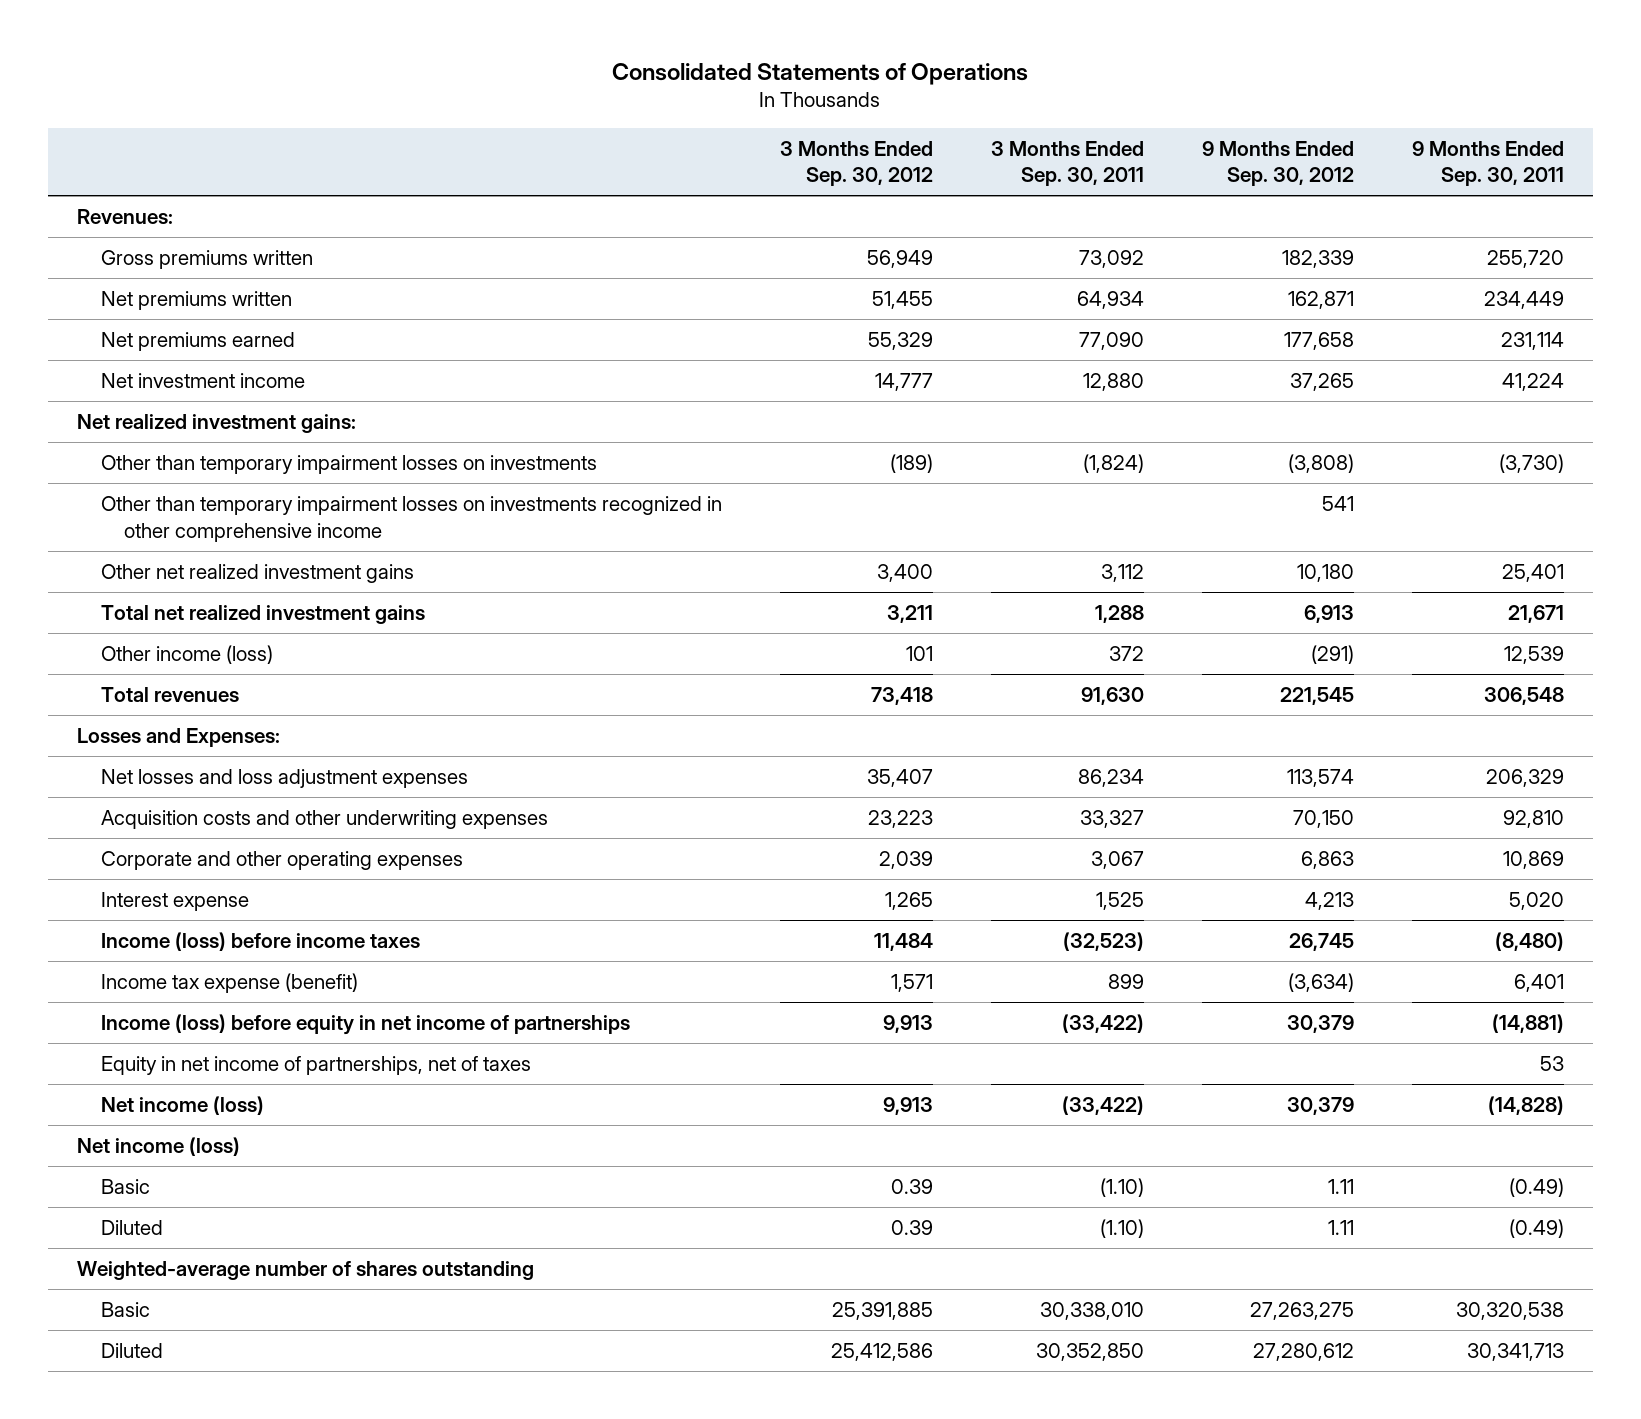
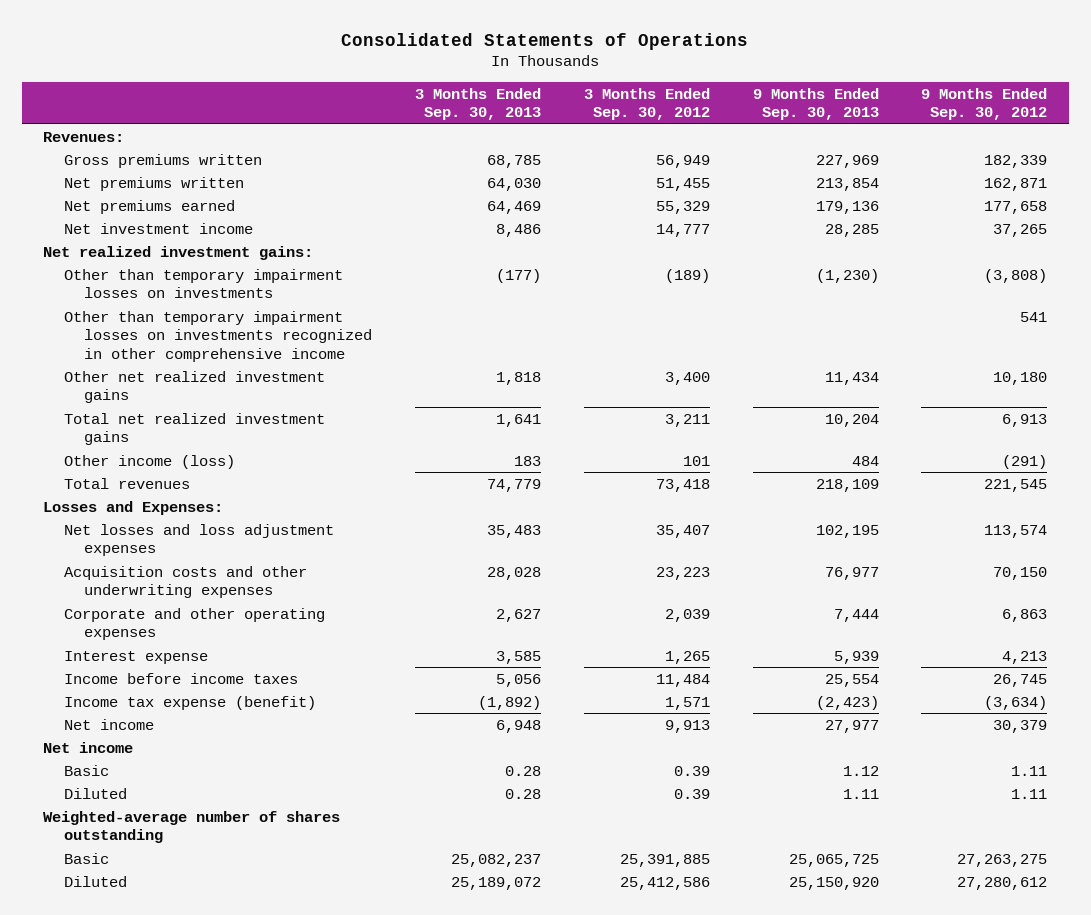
[990,140,1144,187] 3 Months Ended Sep. 30, 2011 -> none
[1412,140,1565,187] 9 Months Ended Sep. 30, 2011 -> none
none -> [414,87,541,121] 3 Months Ended Sep. 30, 2013
none -> [752,87,879,121] 9 Months Ended Sep. 30, 2013
[100,931,420,951] Income (loss) before income taxes -> [63,672,298,684] Income before income taxes
[100,1013,630,1035] Income (loss) before equity in net income of partnerships -> none
[100,1055,531,1075] Equity in net income of partnerships, net of taxes -> none
[100,1095,264,1115] Net income (loss) -> [63,718,154,730] Net income
[76,1136,240,1156] Net income (loss) -> [43,741,134,753] Net income

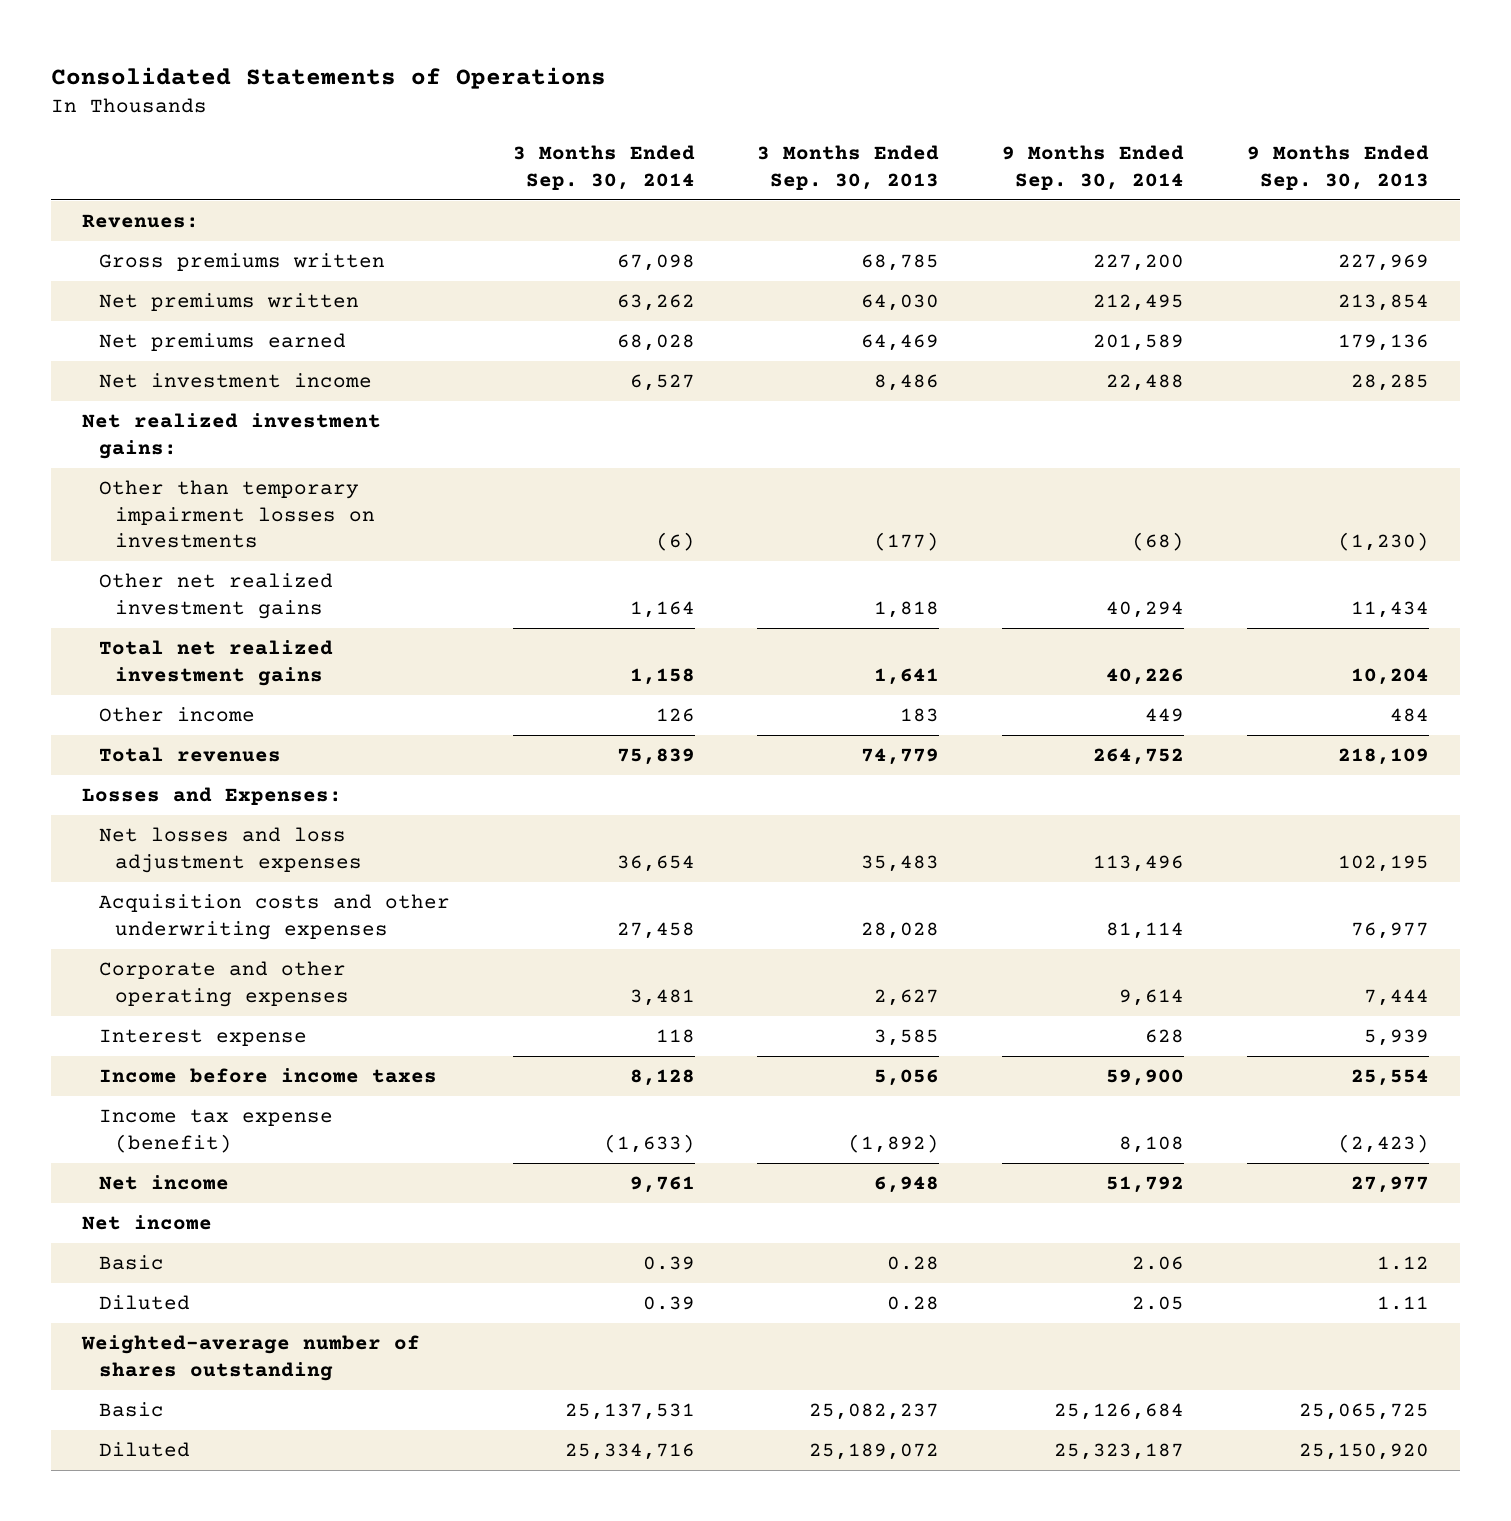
[583,87,710,121] 3 Months Ended Sep. 30, 2012 -> none
[921,87,1048,121] 9 Months Ended Sep. 30, 2012 -> none
none -> [512,145,695,191] 3 Months Ended Sep. 30, 2014
none -> [1002,145,1185,191] 9 Months Ended Sep. 30, 2014
[63,310,372,362] Other than temporary impairment losses on investments recognized in other comprehensive income -> none
[63,454,235,469] Other income (loss) -> [98,707,255,723] Other income

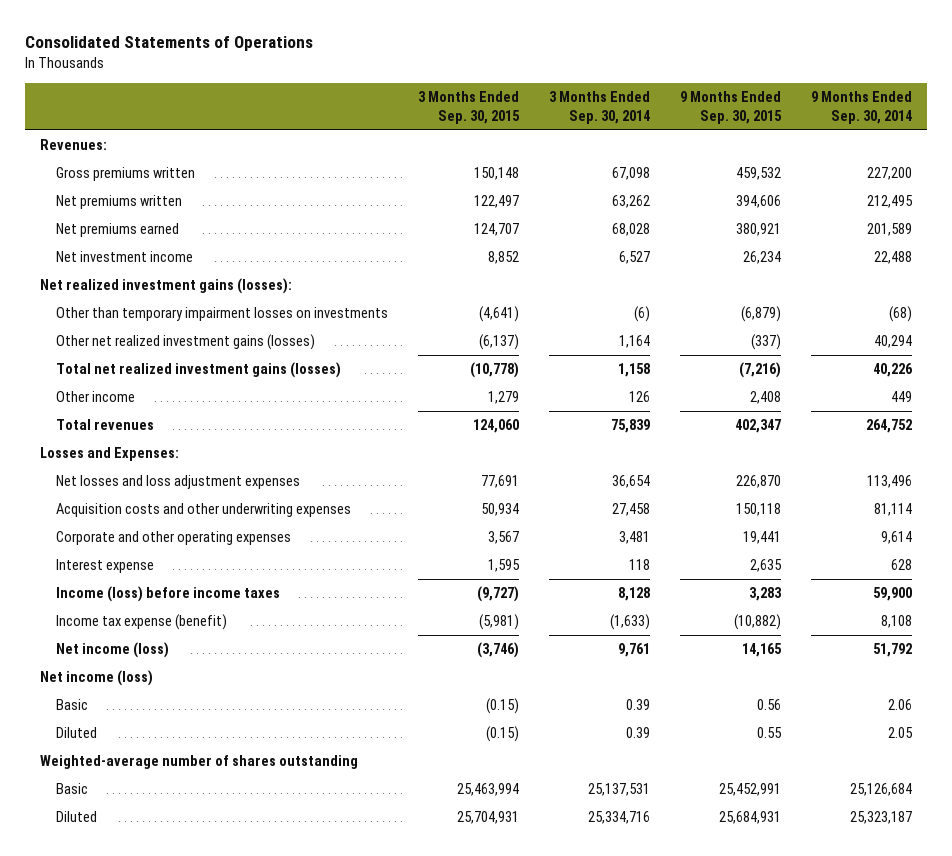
[757,145,940,191] 3 Months Ended Sep. 30, 2013 -> none
[1246,145,1429,191] 9 Months Ended Sep. 30, 2013 -> none
none -> [417,90,520,124] 3 Months Ended Sep. 30, 2015
none -> [680,90,783,124] 9 Months Ended Sep. 30, 2015
[82,413,382,459] Net realized investment gains: -> [40,278,293,295] Net realized investment gains (losses):
[98,573,333,619] Other net realized investment gains -> [55,334,315,351] Other net realized investment gains (losses)
[98,640,333,686] Total net realized investment gains -> [55,362,341,379] Total net realized investment gains (losses)
[98,1068,437,1084] Income before income taxes -> [55,586,280,603] Income (loss) before income taxes
[98,1175,229,1191] Net income -> [55,642,169,659] Net income (loss)
[82,1215,213,1231] Net income -> [40,670,154,687] Net income (loss)

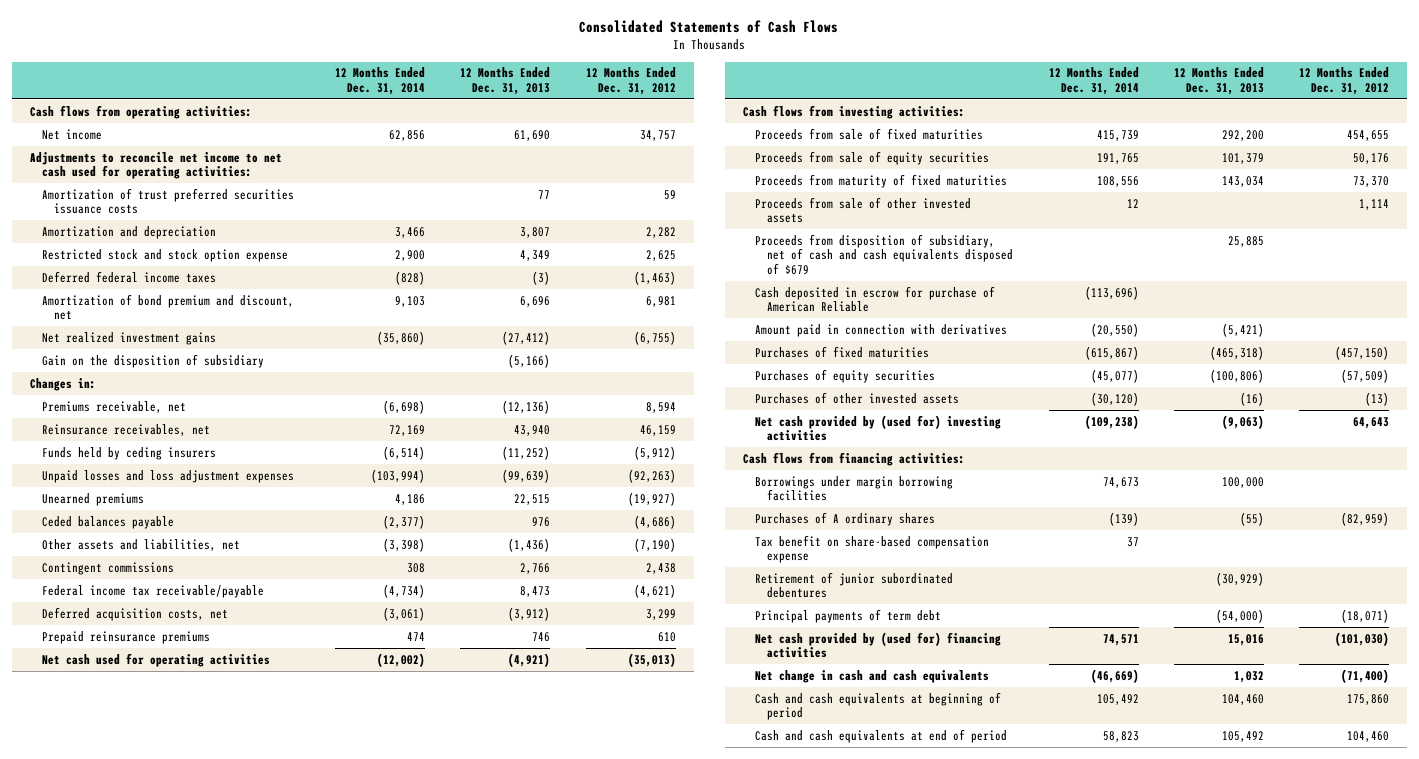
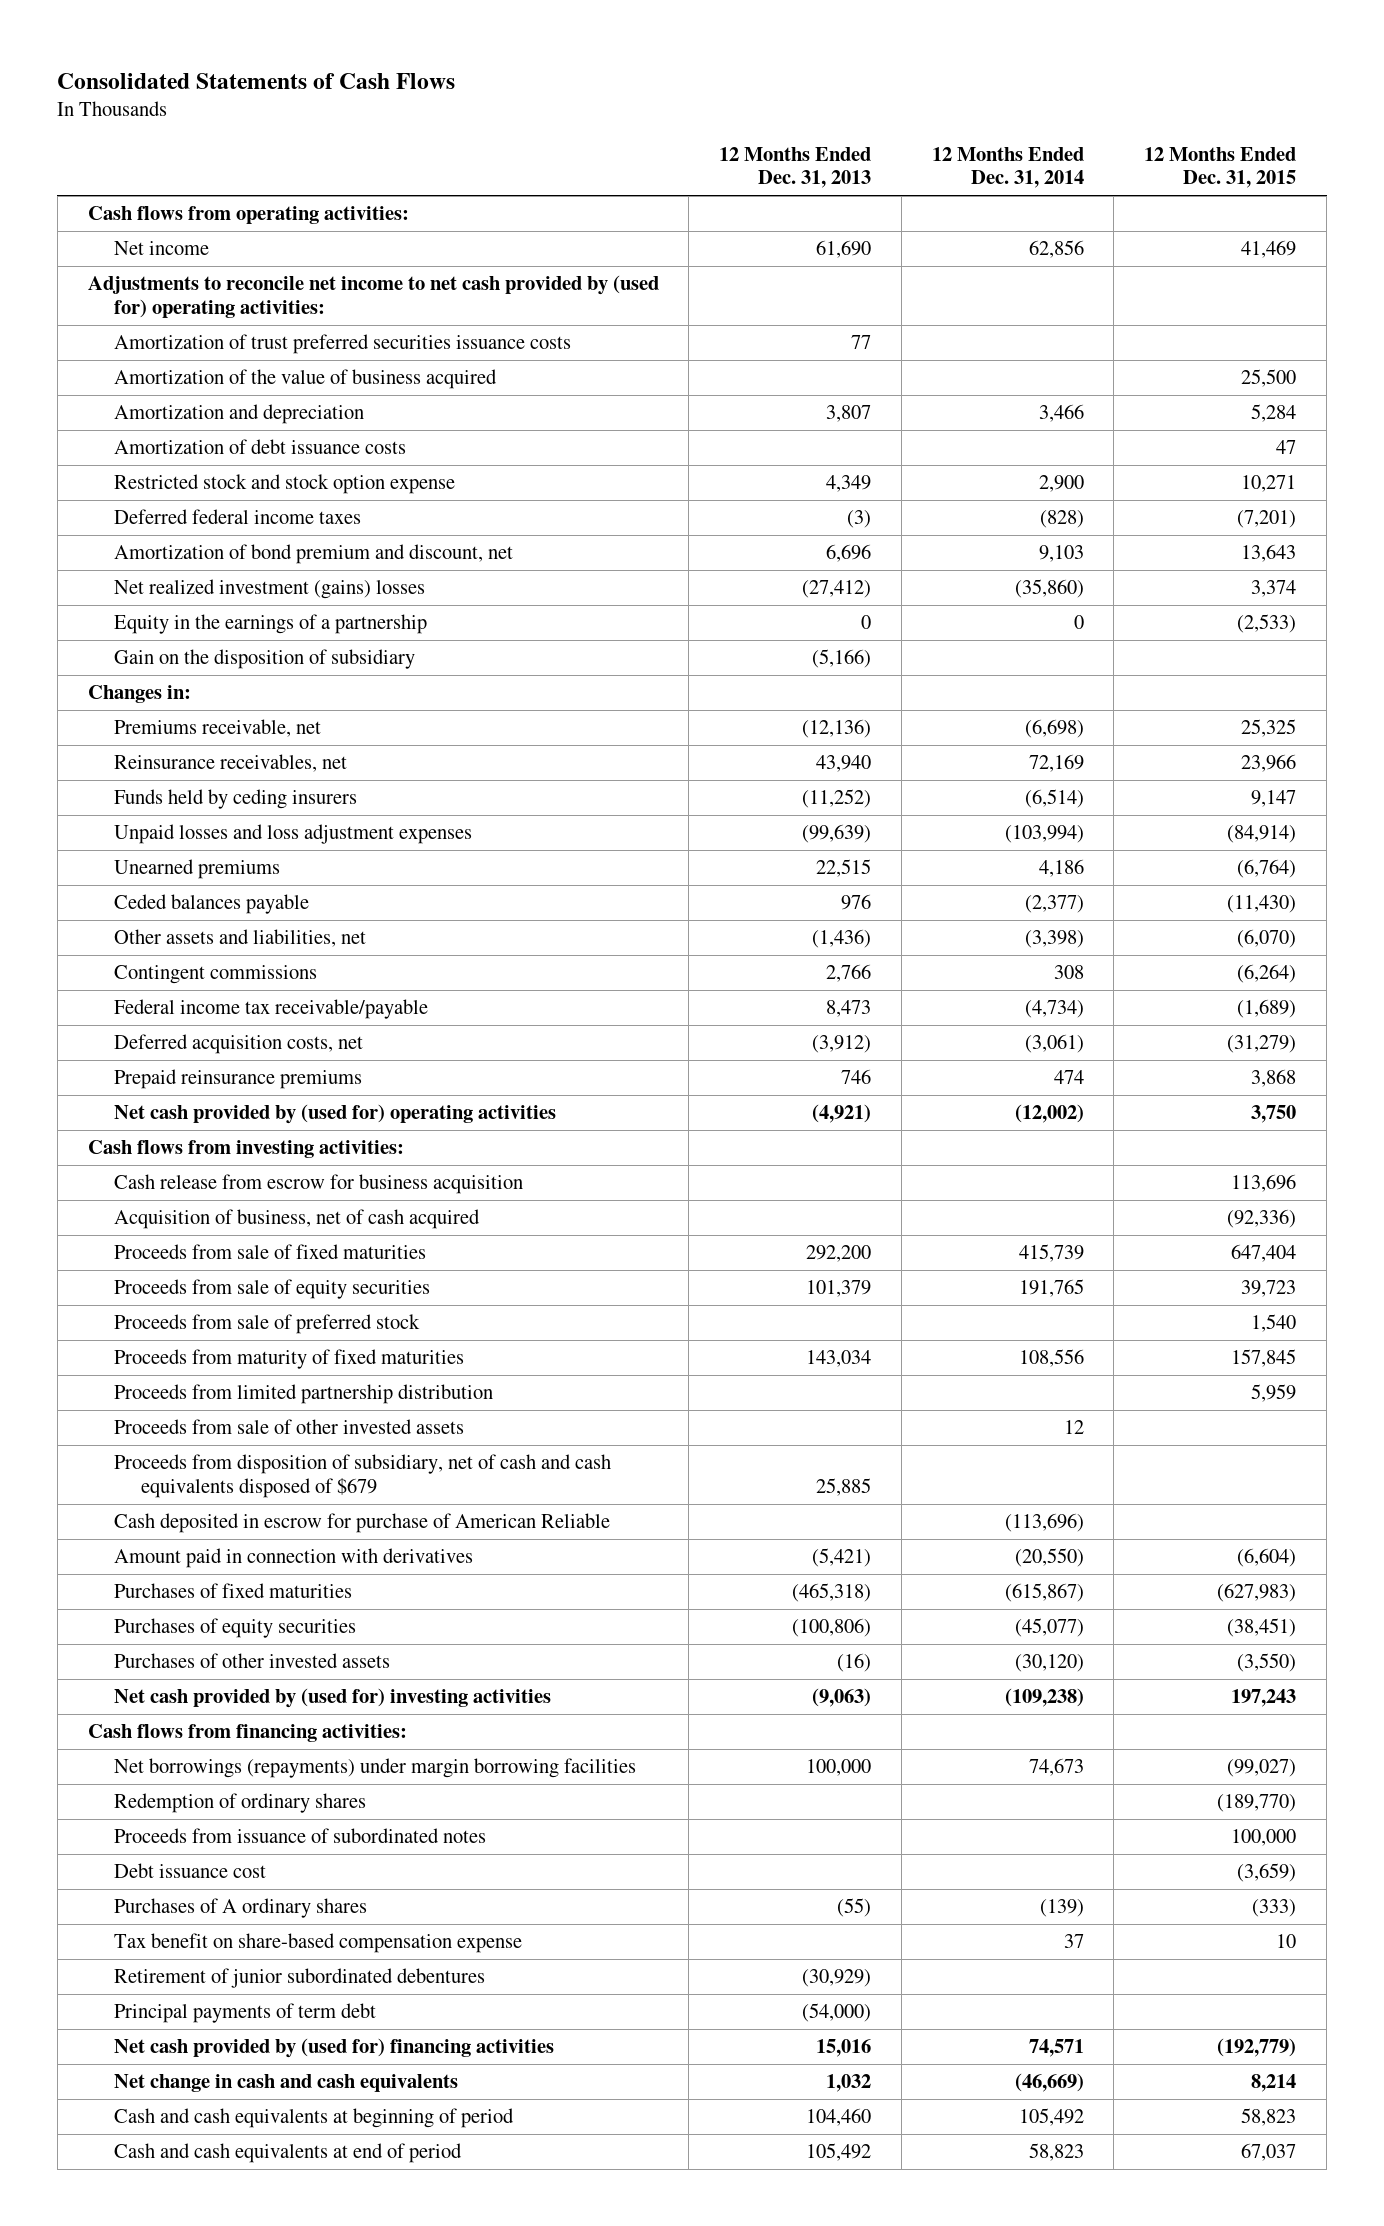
[585,67,676,95] 12 Months Ended Dec. 31, 2012 -> none
none -> [1144,146,1297,189] 12 Months Ended Dec. 31, 2015
[29,151,282,180] Adjustments to reconcile net income to net cash used for operating activities: -> [87,275,659,318] Adjustments to reconcile net income to net cash provided by (used for) operating activities:
none -> [114,369,498,390] Amortization of the value of business acquired
none -> [114,439,407,455] Amortization of debt issuance costs
[41,331,216,345] Net realized investment gains -> [114,579,426,600] Net realized investment (gains) losses
none -> [114,614,428,635] Equity in the earnings of a partnership
[41,652,270,667] Net cash used for operating activities -> [114,1104,557,1125] Net cash provided by (used for) operating activities
none -> [114,1174,524,1195] Cash release from escrow for business acquisition
none -> [114,1209,481,1230] Acquisition of business, net of cash acquired
none -> [114,1314,421,1335] Proceeds from sale of preferred stock
none -> [114,1384,494,1405] Proceeds from limited partnership distribution
[755,475,954,502] Borrowings under margin borrowing facilities -> [114,1758,637,1779] Net borrowings (repayments) under margin borrowing facilities
none -> [114,1793,367,1814] Redemption of ordinary shares
none -> [114,1828,487,1844] Proceeds from issuance of subordinated notes
none -> [114,1863,267,1879] Debt issuance cost

